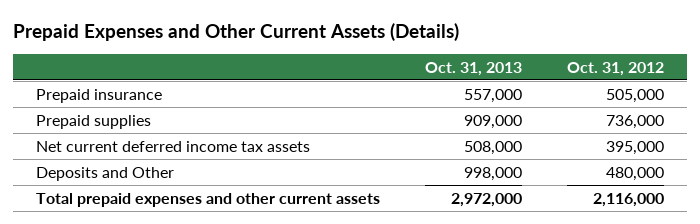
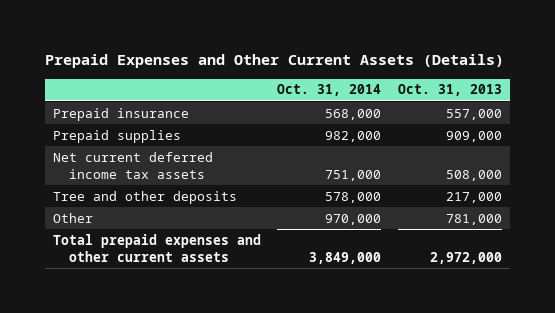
[567,61,665,76] Oct. 31, 2012 -> none
none -> [277,84,382,97] Oct. 31, 2014
none -> [53,190,238,204] Tree and other deposits
[35,166,174,181] Deposits and Other -> [53,212,94,223] Other
[464,166,523,181] 998,000 -> [445,213,502,225] 781,000

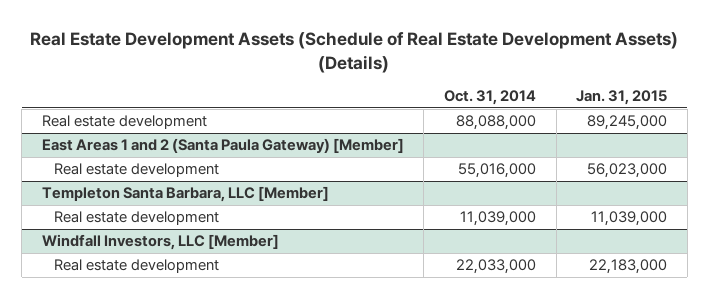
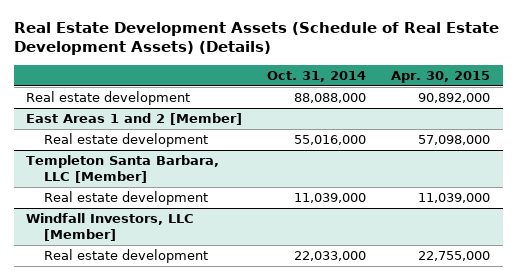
[576,90,668,106] Jan. 31, 2015 -> none
none -> [391,70,491,83] Apr. 30, 2015
[41,138,404,154] East Areas 1 and 2 (Santa Paula Gateway) [Member] -> [26,113,243,126] East Areas 1 and 2 [Member]

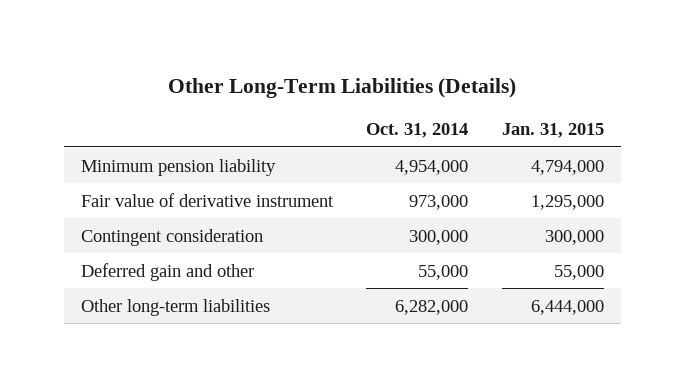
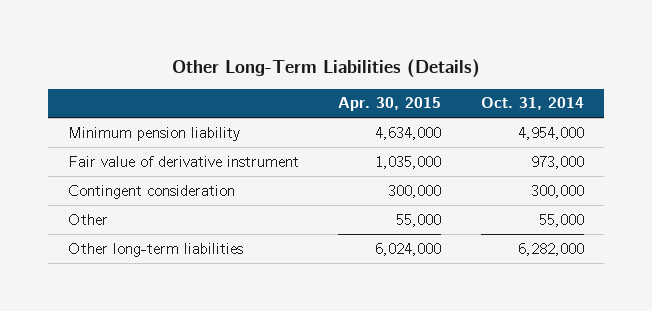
[501,123,604,139] Jan. 31, 2015 -> none
none -> [338,97,442,112] Apr. 30, 2015
[80,262,254,281] Deferred gain and other -> [67,213,108,225] Other

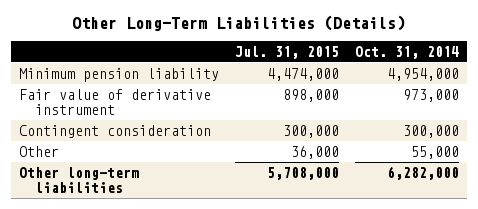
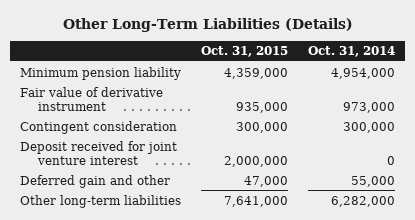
[234,45,339,59] Jul. 31, 2015 -> none
none -> [201,46,289,58] Oct. 31, 2015
none -> [20,140,178,165] Deposit received for joint venture interest
[19,145,60,157] Other -> [20,174,171,188] Deferred gain and other

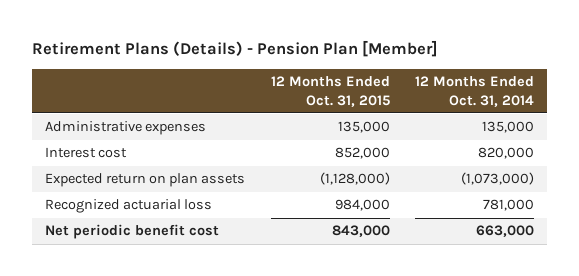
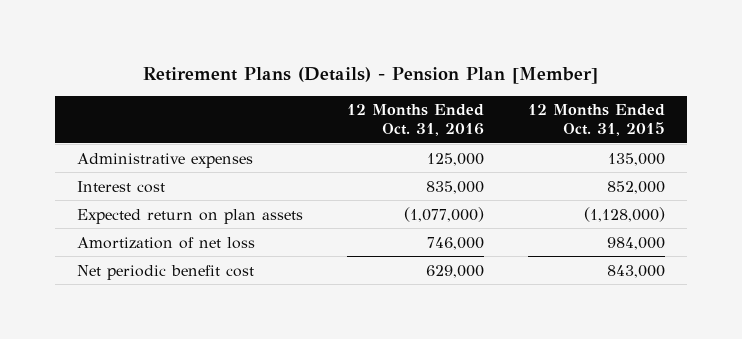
[415,76,535,107] 12 Months Ended Oct. 31, 2014 -> none
none -> [346,104,484,137] 12 Months Ended Oct. 31, 2016
[44,199,212,214] Recognized actuarial loss -> [76,236,255,249] Amortization of net loss

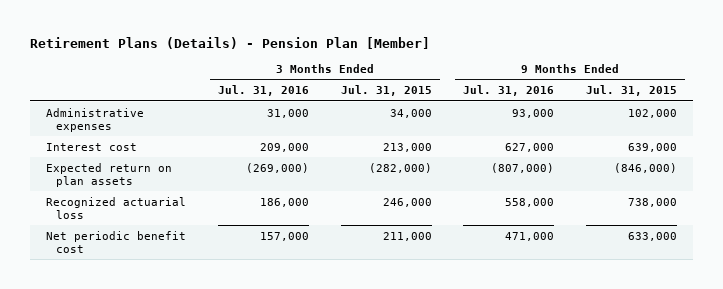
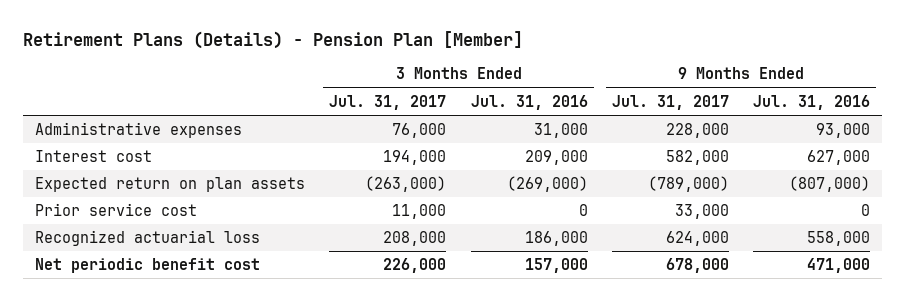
[340,85,432,97] Jul. 31, 2015 -> none
[586,85,678,97] Jul. 31, 2015 -> none
none -> [329,94,447,110] Jul. 31, 2017
none -> [611,94,729,110] Jul. 31, 2017
none -> [35,203,198,217] Prior service cost

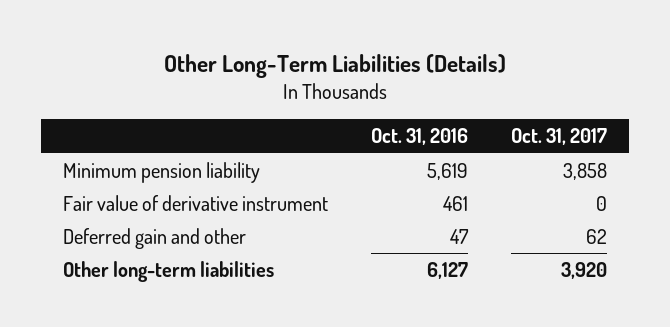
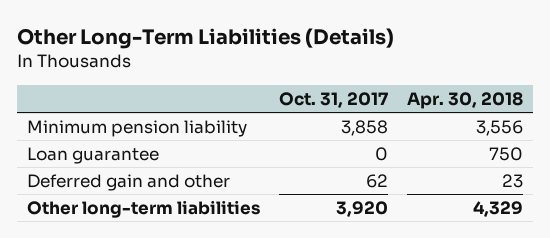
[371,128,469,146] Oct. 31, 2016 -> none
none -> [407,91,524,109] Apr. 30, 2018
[62,194,328,211] Fair value of derivative instrument -> none
none -> [26,147,159,165] Loan guarantee

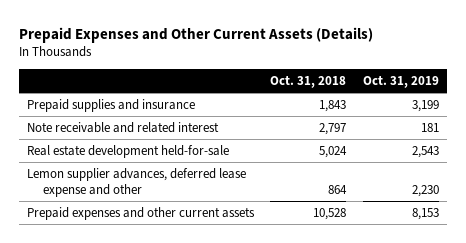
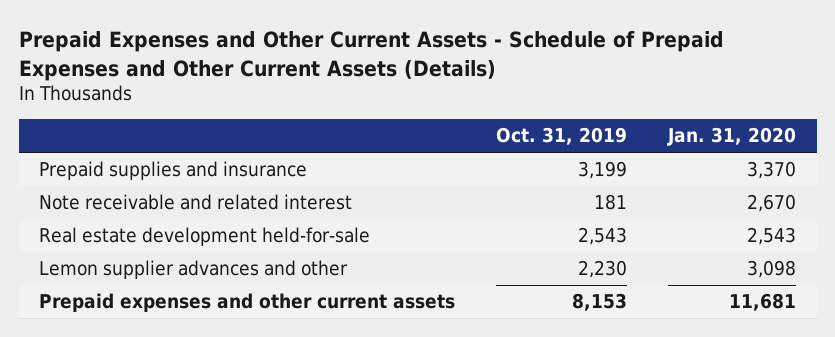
[18,26,373,43] Prepaid Expenses and Other Current Assets (Details) -> [18,31,724,81] Prepaid Expenses and Other Current Assets - Schedule of Prepaid Expenses and Other Current Assets (Details)
[270,75,347,88] Oct. 31, 2018 -> none
none -> [667,127,797,147] Jan. 31, 2020
[26,167,246,197] Lemon supplier advances, deferred lease expense and other -> [39,260,349,280] Lemon supplier advances and other

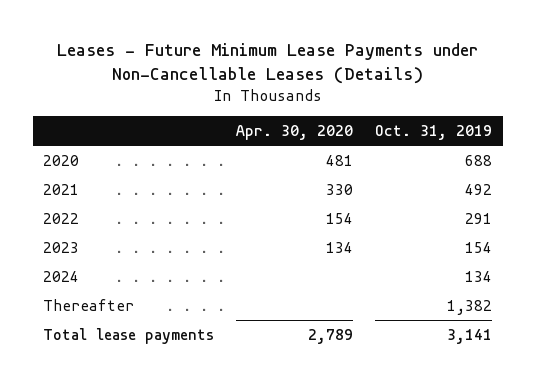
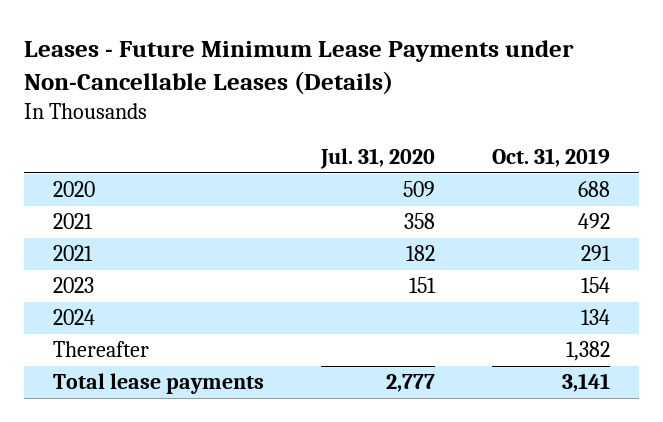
[236,124,354,140] Apr. 30, 2020 -> none
none -> [319,147,435,169] Jul. 31, 2020
[43,212,80,224] 2022 -> [52,245,93,262] 2021

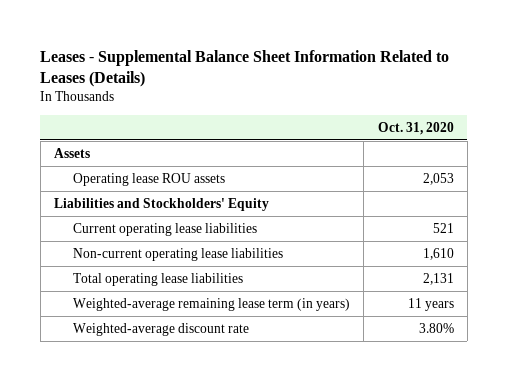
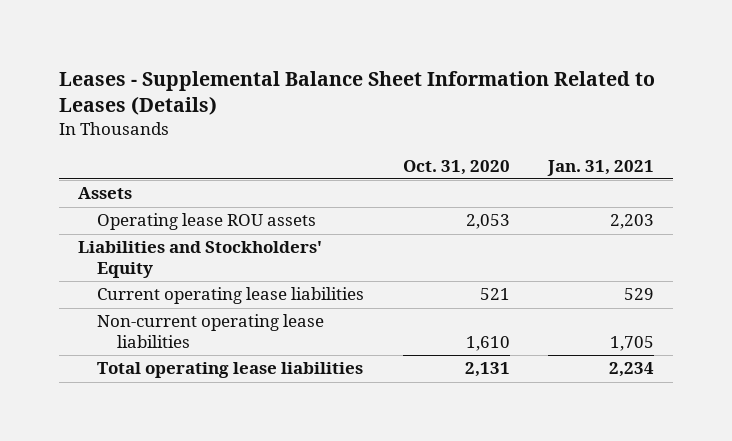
none -> [546,159,654,176] Jan. 31, 2021
[73,297,351,311] Weighted-average remaining lease term (in years) -> none
[73,322,250,336] Weighted-average discount rate -> none

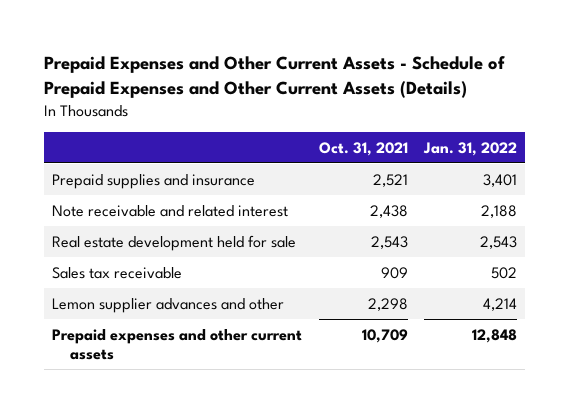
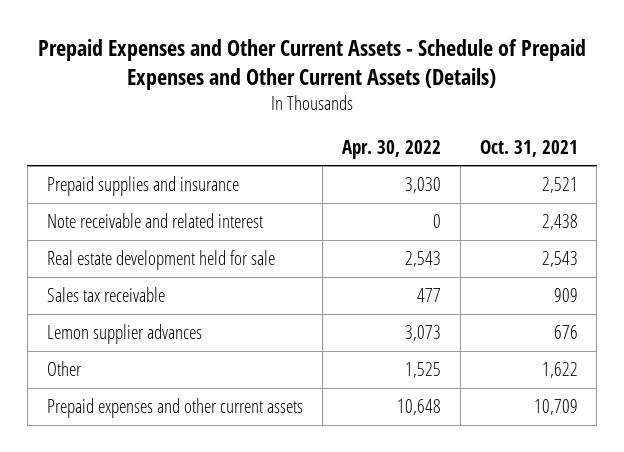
[422,141,517,156] Jan. 31, 2022 -> none
none -> [341,139,441,159] Apr. 30, 2022
none -> [46,323,202,344] Lemon supplier advances
[52,297,285,313] Lemon supplier advances and other -> [46,360,82,376] Other
[367,297,408,311] 2,298 -> [541,361,578,378] 1,622

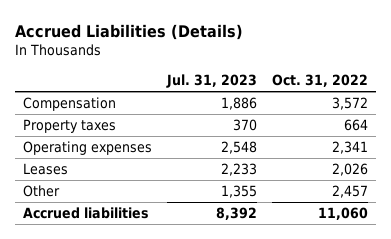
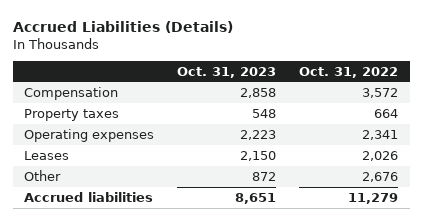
[166,73,258,88] Jul. 31, 2023 -> none
none -> [177,66,277,78] Oct. 31, 2023
[332,185,369,199] 2,457 -> [362,171,399,182] 2,676
[318,207,369,221] 11,060 -> [348,192,399,204] 11,279

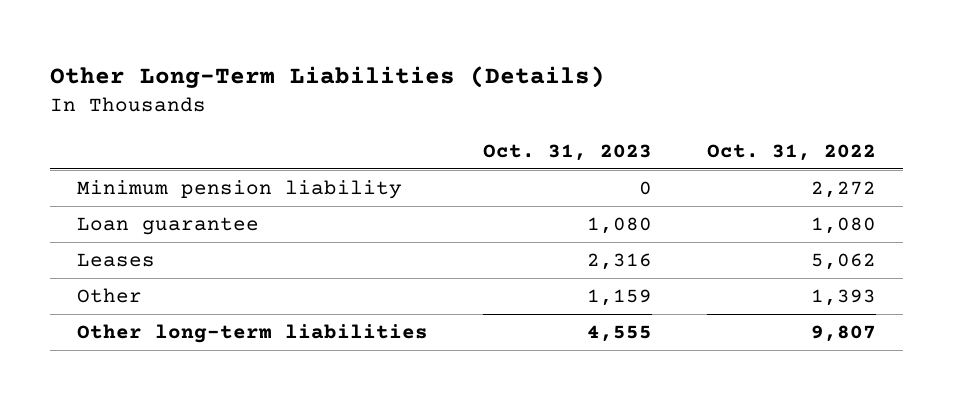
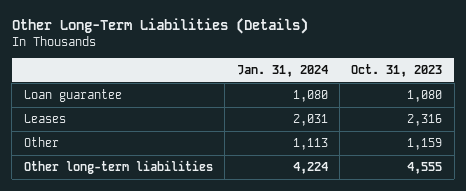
[706,143,876,161] Oct. 31, 2022 -> none
none -> [236,64,328,77] Jan. 31, 2024
[77,180,403,200] Minimum pension liability -> none

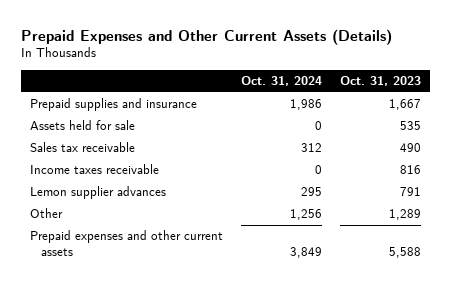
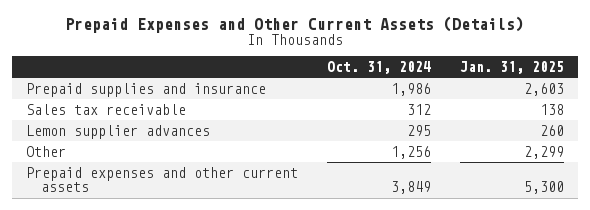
[340,76,422,87] Oct. 31, 2023 -> none
none -> [459,60,564,74] Jan. 31, 2025
[30,120,136,131] Assets held for sale -> none
[30,164,160,175] Income taxes receivable -> none

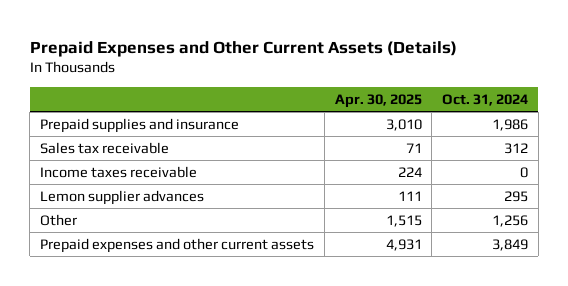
[459,60,564,74] Jan. 31, 2025 -> none
none -> [334,93,422,108] Apr. 30, 2025
none -> [40,165,198,178] Income taxes receivable

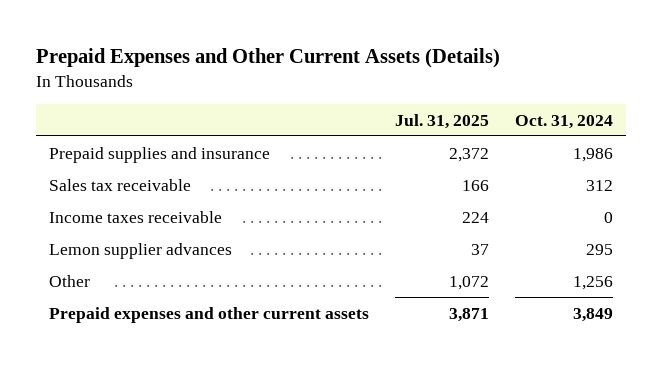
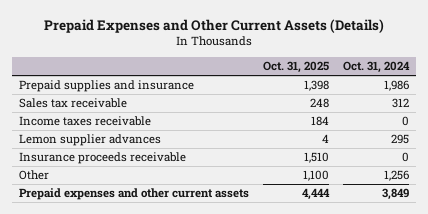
[394,113,489,129] Jul. 31, 2025 -> none
none -> [262,61,329,74] Oct. 31, 2025
none -> [18,152,186,165] Insurance proceeds receivable

